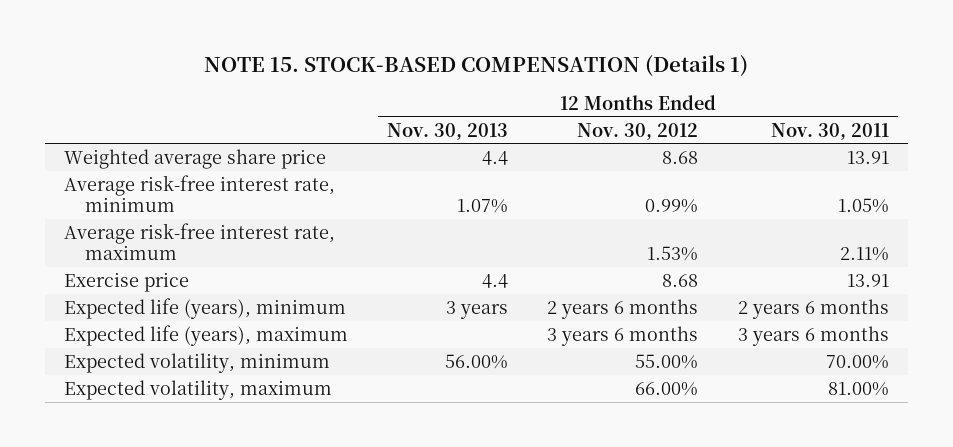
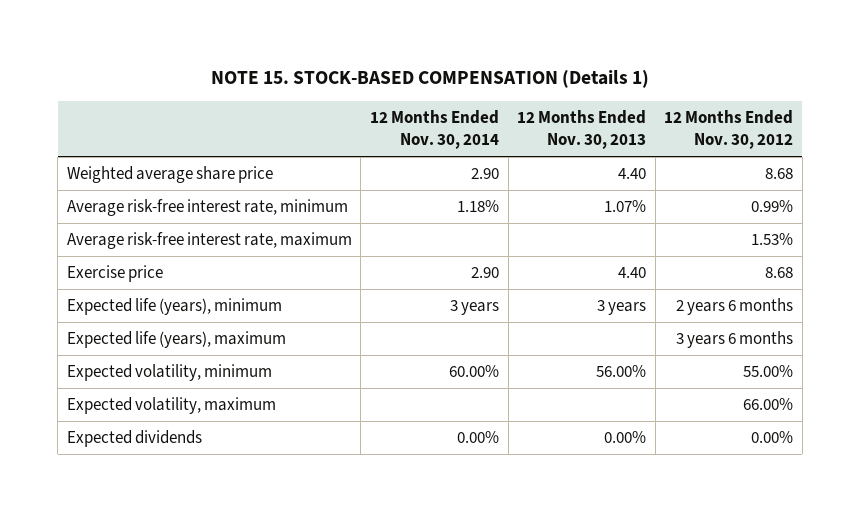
[770,122,889,140] Nov. 30, 2011 -> none
none -> [369,110,499,150] 12 Months Ended Nov. 30, 2014
[482,150,509,165] 4.4 -> [618,168,647,180] 4.40
[482,273,509,288] 4.4 -> [618,267,647,279] 4.40
none -> [66,430,202,448] Expected dividends

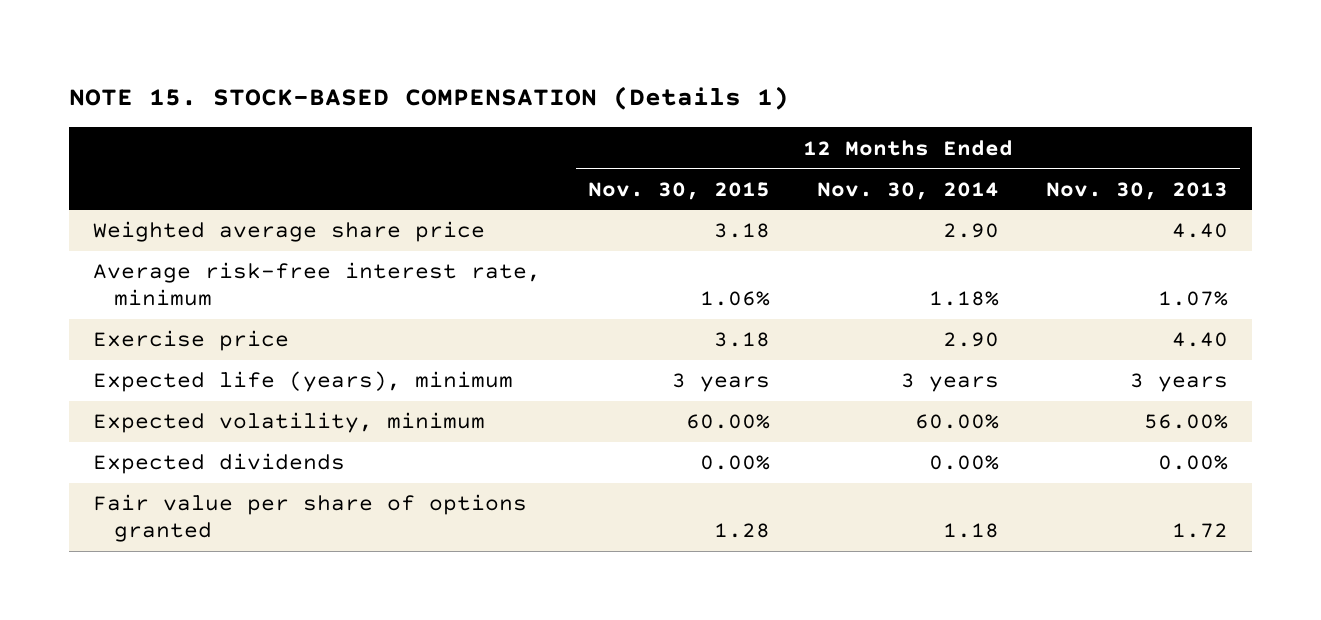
[664,110,794,150] 12 Months Ended Nov. 30, 2012 -> none
none -> [587,181,770,200] Nov. 30, 2015
[66,232,352,250] Average risk-free interest rate, maximum -> none
[66,331,286,349] Expected life (years), maximum -> none
[66,397,276,415] Expected volatility, maximum -> none
none -> [92,494,527,542] Fair value per share of options granted

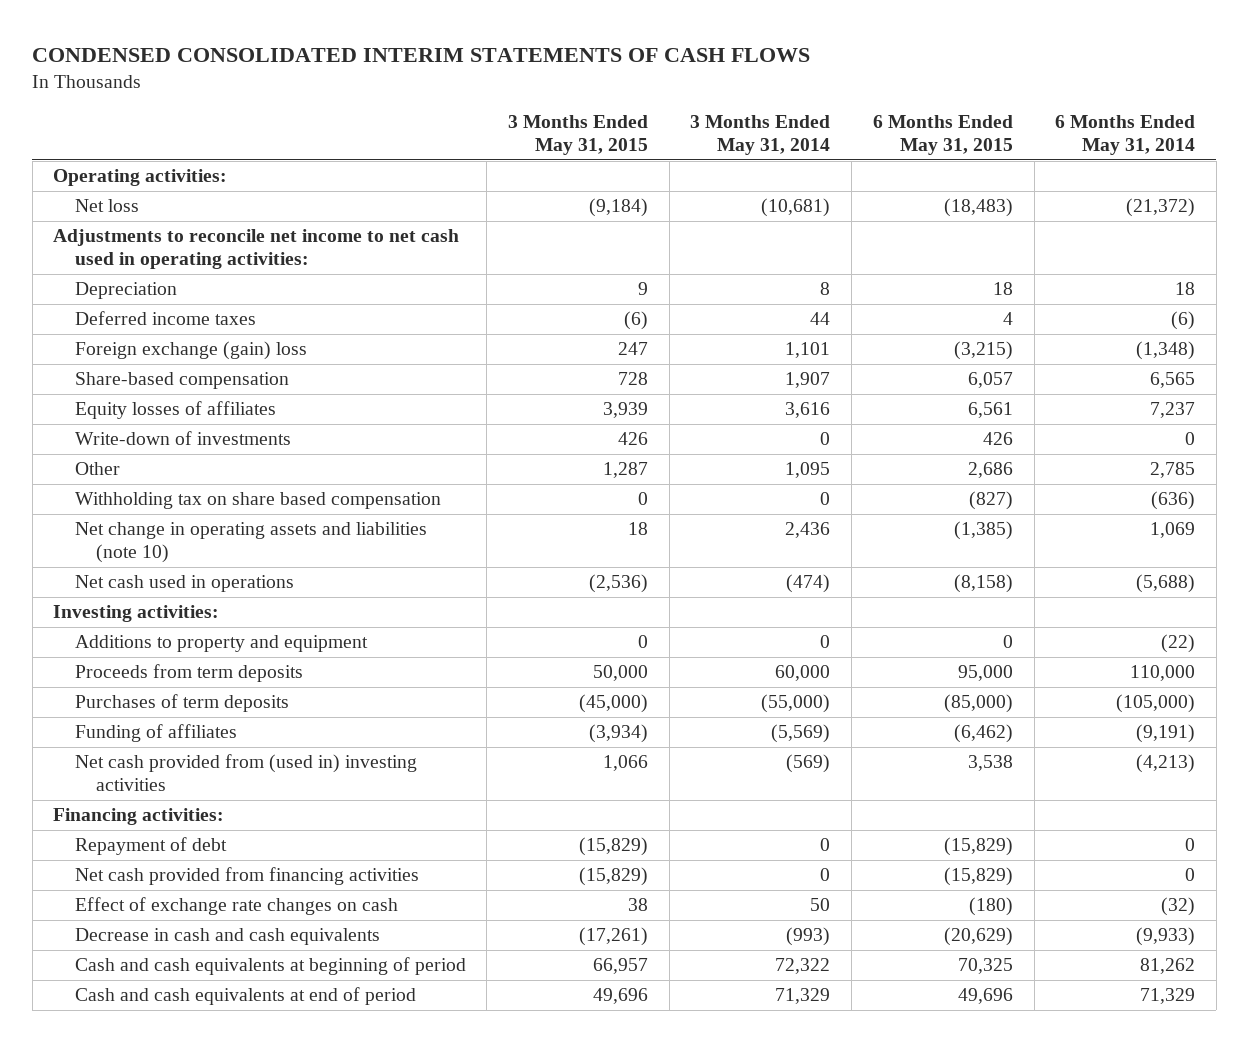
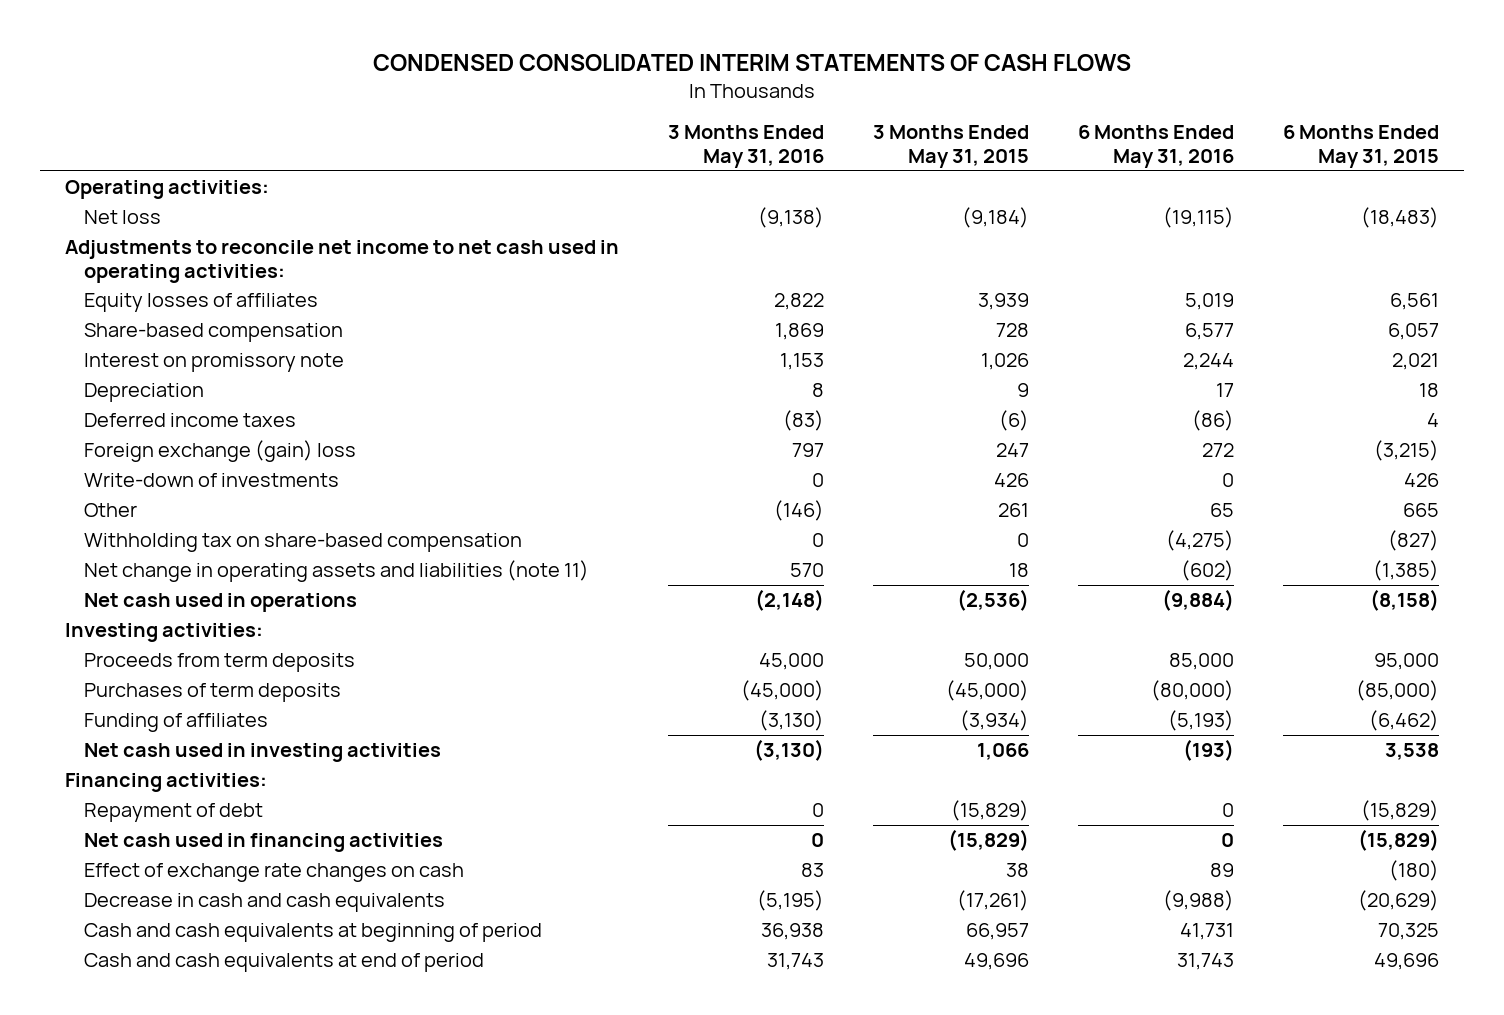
[690,115,831,156] 3 Months Ended May 31, 2014 -> none
[1055,115,1196,156] 6 Months Ended May 31, 2014 -> none
none -> [667,125,824,169] 3 Months Ended May 31, 2016
none -> [1077,125,1234,169] 6 Months Ended May 31, 2016
[74,401,276,420] Equity losses of affiliates -> [83,293,318,313] Equity losses of affiliates
[74,372,289,390] Share-based compensation -> [83,323,343,343] Share-based compensation
none -> [83,353,344,373] Interest on promissory note
[602,462,648,479] 1,287 -> [997,503,1029,518] 261
[967,462,1013,479] 2,686 -> [1403,503,1440,518] 665
[74,492,441,510] Withholding tax on share based compensation -> [83,533,522,553] Withholding tax on share-based compensation
[74,522,427,564] Net change in operating assets and liabilities (note 10) -> [83,560,589,583] Net change in operating assets and liabilities (note 11)
[74,635,368,653] Additions to property and equipment -> none
[74,754,417,792] Net cash provided from (used in) investing activities -> [83,743,441,763] Net cash used in investing activities
[74,867,419,886] Net cash provided from financing activities -> [83,833,443,853] Net cash used in financing activities

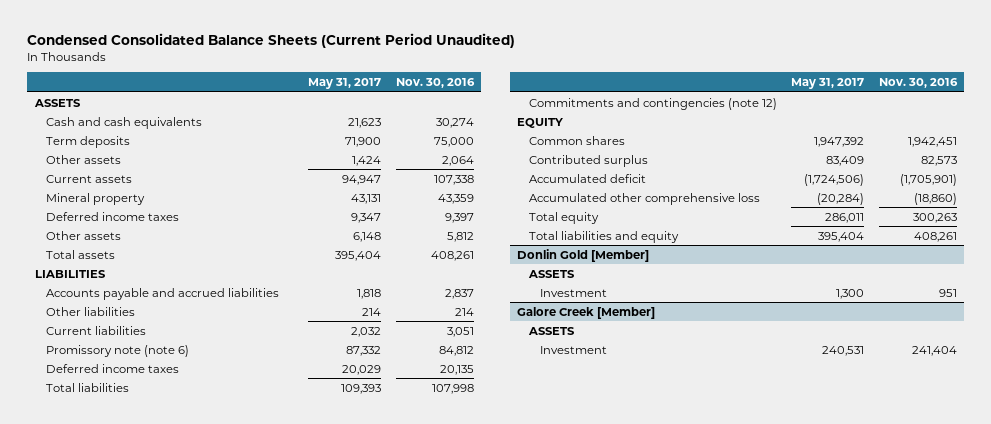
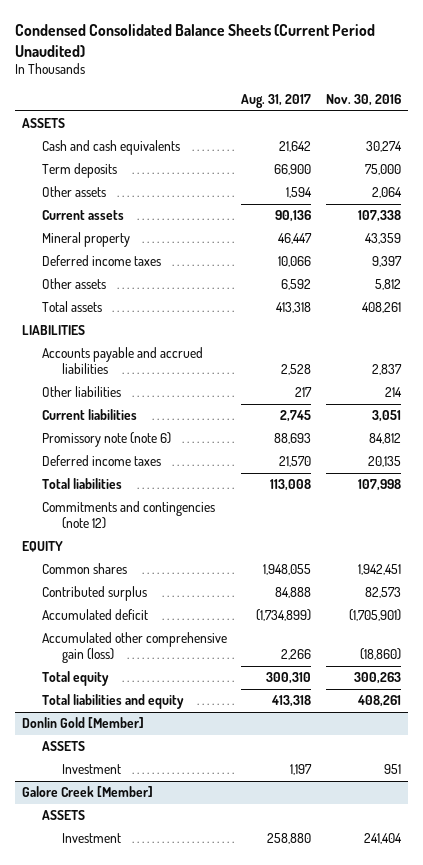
[308,78,382,90] May 31, 2017 -> none
none -> [241,94,312,109] Aug. 31, 2017
[528,192,760,205] Accumulated other comprehensive loss -> [42,632,228,663] Accumulated other comprehensive gain (loss)

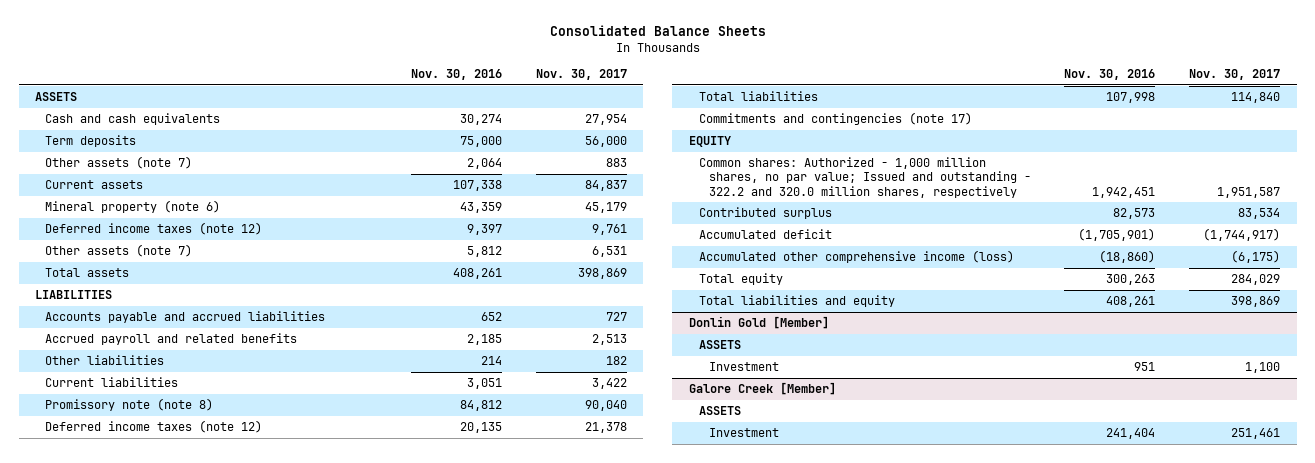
[15,23,376,57] Condensed Consolidated Balance Sheets (Current Period Unaudited) -> [549,25,766,37] Consolidated Balance Sheets
[241,94,312,109] Aug. 31, 2017 -> none
none -> [535,69,627,81] Nov. 30, 2017
[42,186,107,198] Other assets -> [45,155,193,169] Other assets (note 7)
[42,232,131,248] Mineral property -> [45,199,221,213] Mineral property (note 6)
[42,255,162,267] Deferred income taxes -> [45,221,263,235] Deferred income taxes (note 12)
[42,278,107,290] Other assets -> [45,243,193,257] Other assets (note 7)
[371,363,402,375] 2,837 -> [481,311,503,321] 652
none -> [45,332,298,345] Accrued payroll and related benefits
[42,432,172,448] Promissory note (note 6) -> [45,397,214,411] Promissory note (note 8)
[42,455,162,467] Deferred income taxes -> [45,419,263,433] Deferred income taxes (note 12)
[42,501,216,529] Commitments and contingencies (note 12) -> [698,111,972,125] Commitments and contingencies (note 17)
[42,563,128,575] Common shares -> [698,156,1031,198] Common shares: Authorized - 1,000 million shares, no par value; Issued and outstanding - 322.2 and 320.0 million shares, respectively
[42,632,228,663] Accumulated other comprehensive gain (loss) -> [698,249,1014,263] Accumulated other comprehensive income (loss)

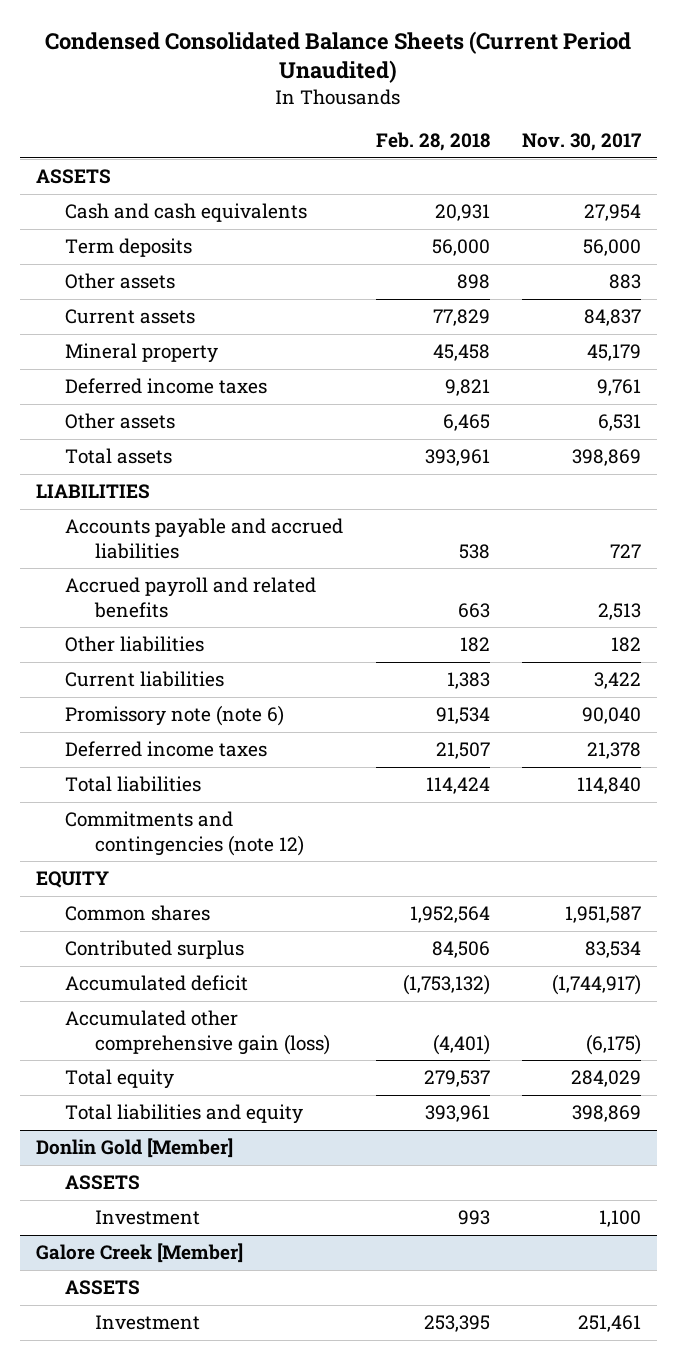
[549,25,766,37] Consolidated Balance Sheets -> [45,30,632,84] Condensed Consolidated Balance Sheets (Current Period Unaudited)
[411,69,503,81] Nov. 30, 2016 -> none
none -> [375,132,490,152] Feb. 28, 2018
[45,155,193,169] Other assets (note 7) -> [65,273,176,290] Other assets
[45,199,221,213] Mineral property (note 6) -> [65,343,219,364] Mineral property
[45,221,263,235] Deferred income taxes (note 12) -> [65,378,268,395] Deferred income taxes
[45,243,193,257] Other assets (note 7) -> [65,413,176,430] Other assets
[45,397,214,411] Promissory note (note 8) -> [65,705,285,727] Promissory note (note 6)
[45,419,263,433] Deferred income taxes (note 12) -> [65,741,268,758] Deferred income taxes
[698,111,972,125] Commitments and contingencies (note 17) -> [65,811,305,856] Commitments and contingencies (note 12)
[698,156,1031,198] Common shares: Authorized - 1,000 million shares, no par value; Issued and outstanding - 322.2 and 320.0 million shares, respectively -> [65,905,211,922] Common shares
[698,249,1014,263] Accumulated other comprehensive income (loss) -> [65,1010,331,1055] Accumulated other comprehensive gain (loss)

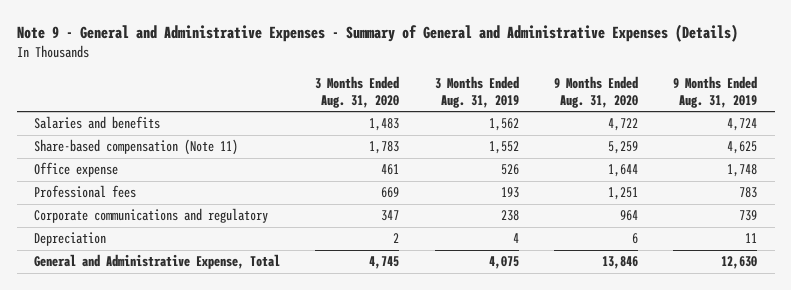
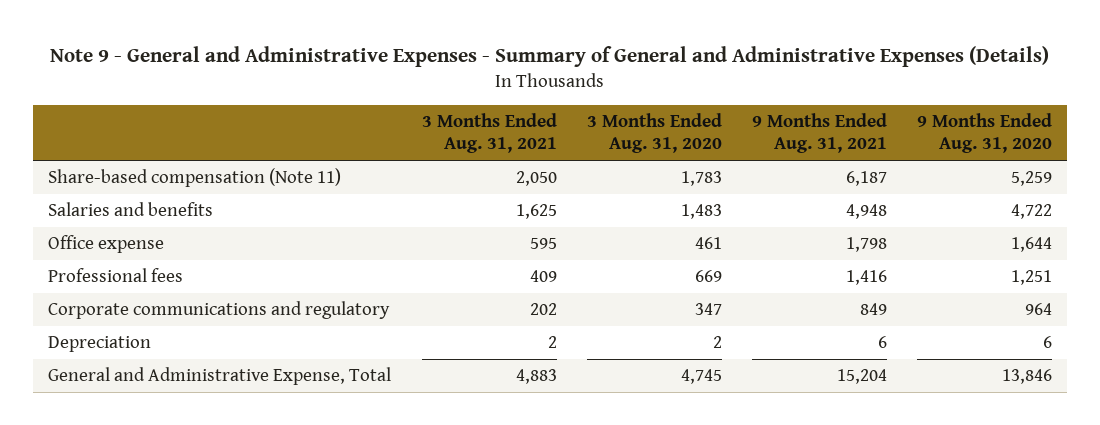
[434,75,519,108] 3 Months Ended Aug. 31, 2019 -> none
[673,75,758,108] 9 Months Ended Aug. 31, 2019 -> none
none -> [421,113,557,154] 3 Months Ended Aug. 31, 2021
none -> [751,113,887,154] 9 Months Ended Aug. 31, 2021
[34,116,161,130] Salaries and benefits -> [48,202,214,217] Salaries and benefits

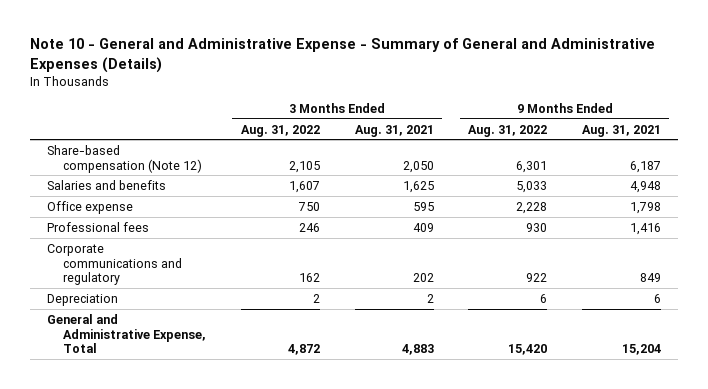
[50,45,1050,67] Note 9 - General and Administrative Expenses - Summary of General and Administrative Expenses (Details) -> [29,38,655,73] Note 10 - General and Administrative Expense - Summary of General and Administrative Expenses (Details)
[586,113,722,154] 3 Months Ended Aug. 31, 2020 -> none
[916,113,1052,154] 9 Months Ended Aug. 31, 2020 -> none
none -> [240,124,320,137] Aug. 31, 2022
none -> [468,124,548,137] Aug. 31, 2022
[48,168,342,188] Share-based compensation (Note 11) -> [47,144,203,173] Share-based compensation (Note 12)

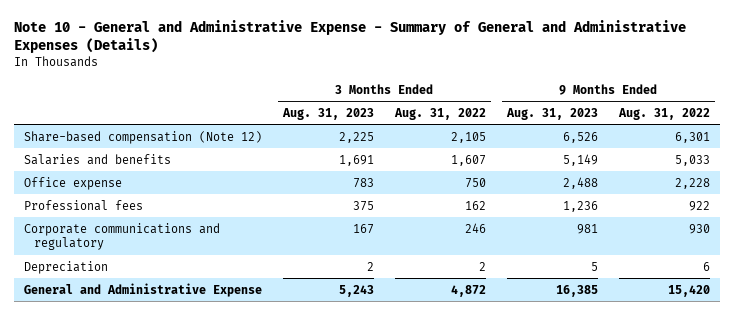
[354,124,434,137] Aug. 31, 2021 -> none
[581,124,661,137] Aug. 31, 2021 -> none
none -> [282,107,375,120] Aug. 31, 2023
none -> [505,107,598,120] Aug. 31, 2023
[298,222,320,232] 246 -> [464,200,486,210] 162
[526,222,548,232] 930 -> [688,200,710,211] 922
[298,273,320,283] 162 -> [464,222,486,233] 246
[526,273,548,283] 922 -> [688,223,710,234] 930
[47,313,207,354] General and Administrative Expense, Total -> [24,282,263,297] General and Administrative Expense

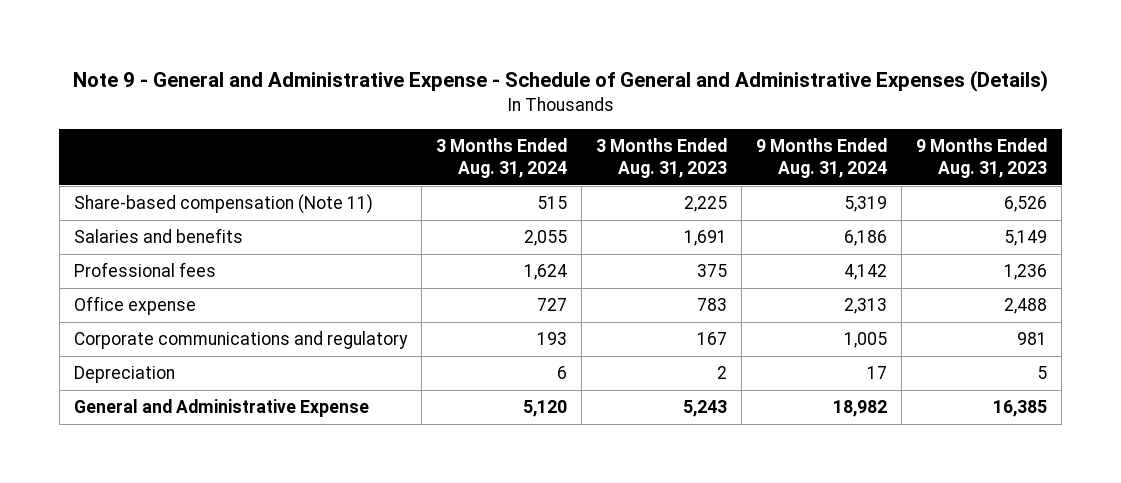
[13,20,686,54] Note 10 - General and Administrative Expense - Summary of General and Administrative Expenses (Details) -> [72,69,1048,92] Note 9 - General and Administrative Expense - Schedule of General and Administrative Expenses (Details)
[393,107,486,120] Aug. 31, 2022 -> none
[617,107,710,120] Aug. 31, 2022 -> none
none -> [436,137,568,179] 3 Months Ended Aug. 31, 2024
none -> [756,137,888,179] 9 Months Ended Aug. 31, 2024
[24,130,263,144] Share-based compensation (Note 12) -> [73,194,373,215] Share-based compensation (Note 11)
[24,176,123,190] Office expense -> [73,296,196,316] Office expense

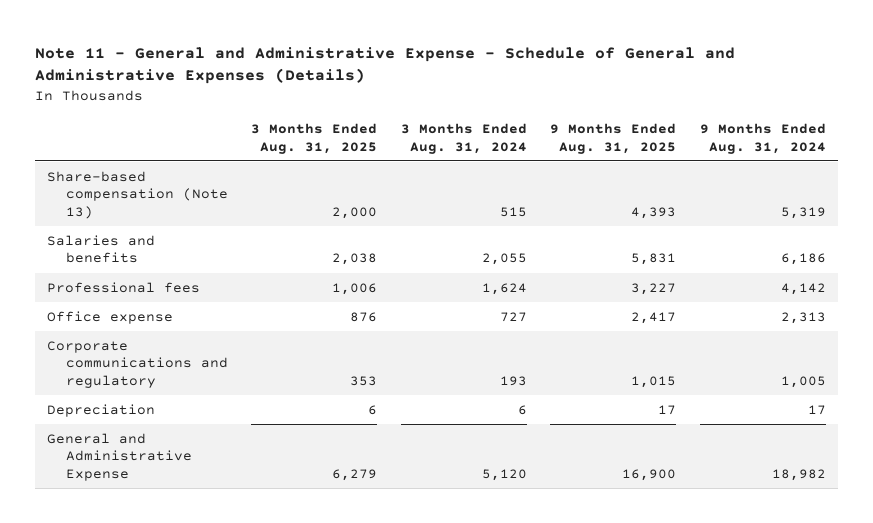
[72,69,1048,92] Note 9 - General and Administrative Expense - Schedule of General and Administrative Expenses (Details) -> [35,46,736,85] Note 11 - General and Administrative Expense - Schedule of General and Administrative Expenses (Details)
[596,137,728,179] 3 Months Ended Aug. 31, 2023 -> none
[916,137,1048,179] 9 Months Ended Aug. 31, 2023 -> none
none -> [251,122,378,154] 3 Months Ended Aug. 31, 2025
none -> [550,122,677,154] 9 Months Ended Aug. 31, 2025
[73,194,373,215] Share-based compensation (Note 11) -> [47,170,228,220] Share-based compensation (Note 13)

